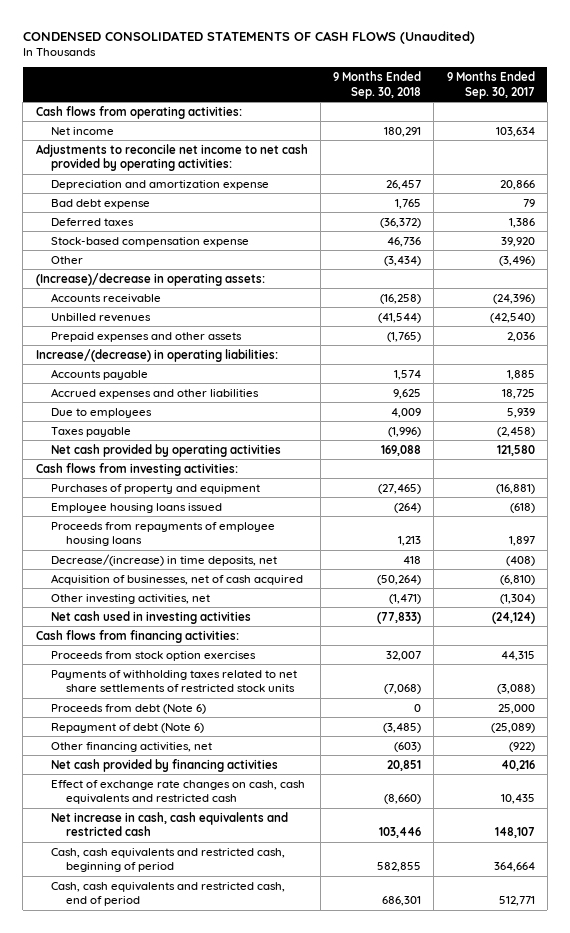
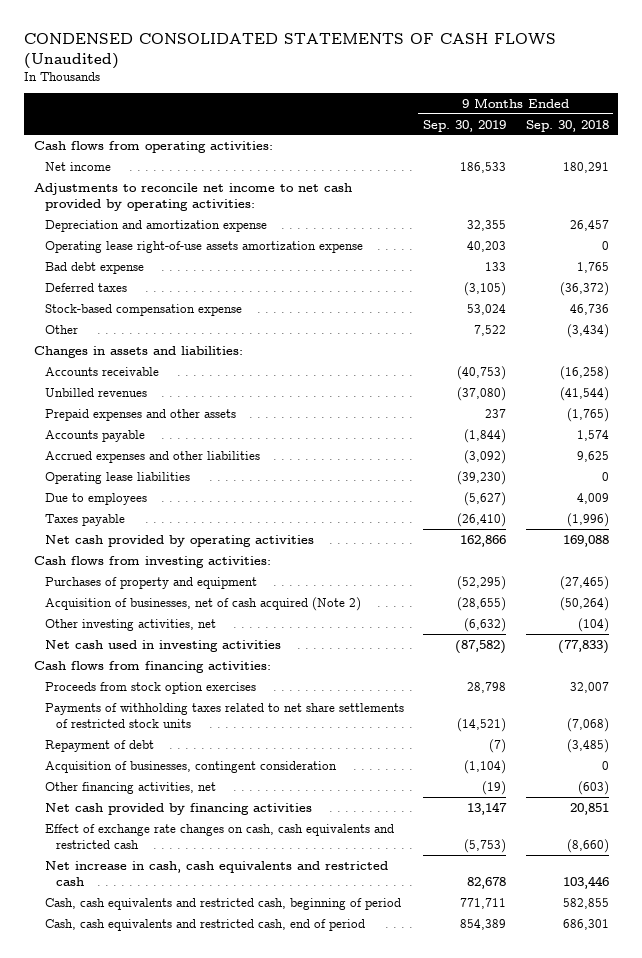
[446,70,535,99] 9 Months Ended Sep. 30, 2017 -> none
none -> [423,119,507,132] Sep. 30, 2019
none -> [44,240,363,253] Operating lease right-of-use assets amortization expense
[35,272,265,286] (Increase)/decrease in operating assets: -> none
none -> [33,345,243,358] Changes in assets and liabilities:
[35,348,278,362] Increase/(decrease) in operating liabilities: -> none
none -> [44,471,190,484] Operating lease liabilities
[50,502,222,513] Employee housing loans issued -> none
[50,521,275,547] Proceeds from repayments of employee housing loans -> none
[50,553,277,566] Decrease/(increase) in time deposits, net -> none
[50,573,303,585] Acquisition of businesses, net of cash acquired -> [44,596,361,611] Acquisition of businesses, net of cash acquired (Note 2)
[389,593,422,604] (1,471) -> [577,617,609,632] (104)
[50,703,206,714] Proceeds from debt (Note 6) -> none
[50,722,204,733] Repayment of debt (Note 6) -> [44,739,154,752] Repayment of debt
none -> [44,760,337,773] Acquisition of businesses, contingent consideration

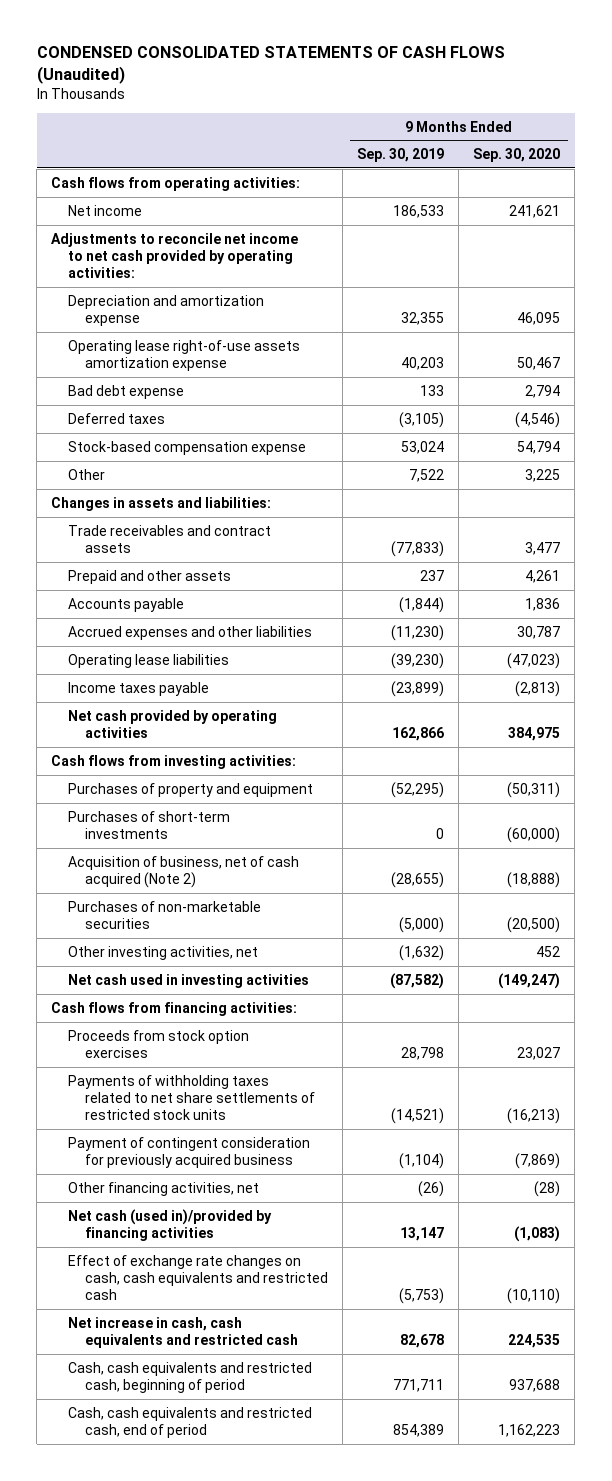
[525,119,609,132] Sep. 30, 2018 -> none
none -> [473,148,561,163] Sep. 30, 2020
[44,366,159,376] Accounts receivable -> none
[44,387,147,397] Unbilled revenues -> none
none -> [68,524,272,553] Trade receivables and contract assets
[44,408,236,421] Prepaid expenses and other assets -> [68,569,232,584] Prepaid and other assets
[464,449,507,464] (3,092) -> [391,624,445,641] (11,230)
[44,492,147,505] Due to employees -> none
[44,513,125,526] Taxes payable -> [68,681,210,696] Income taxes payable
[457,512,507,527] (26,410) -> [391,680,445,697] (23,899)
none -> [68,810,231,839] Purchases of short-term investments
[44,596,361,611] Acquisition of businesses, net of cash acquired (Note 2) -> [68,855,300,888] Acquisition of business, net of cash acquired (Note 2)
none -> [68,900,262,929] Purchases of non-marketable securities
[464,617,507,632] (6,632) -> [399,944,445,961] (1,632)
[44,739,154,752] Repayment of debt -> none
[44,760,337,773] Acquisition of businesses, contingent consideration -> [68,1136,311,1168] Payment of contingent consideration for previously acquired business
[482,780,507,795] (19) -> [418,1180,445,1197] (26)
[44,802,312,815] Net cash provided by financing activities -> [68,1208,273,1241] Net cash (used in)/provided by financing activities

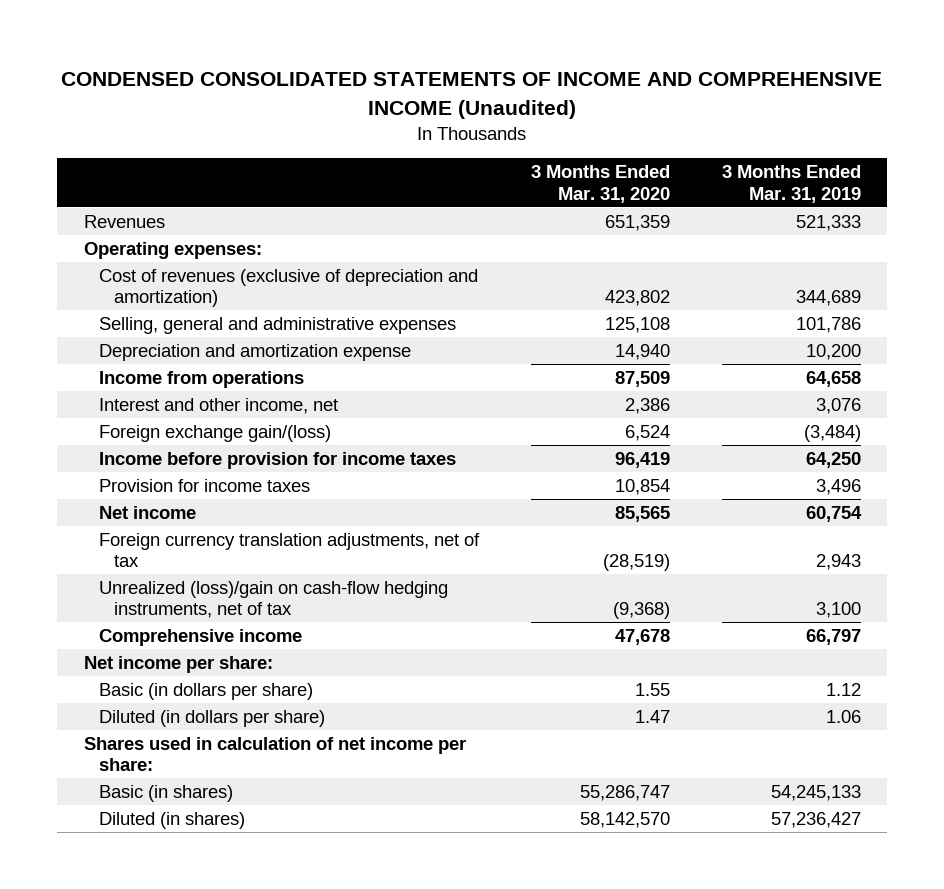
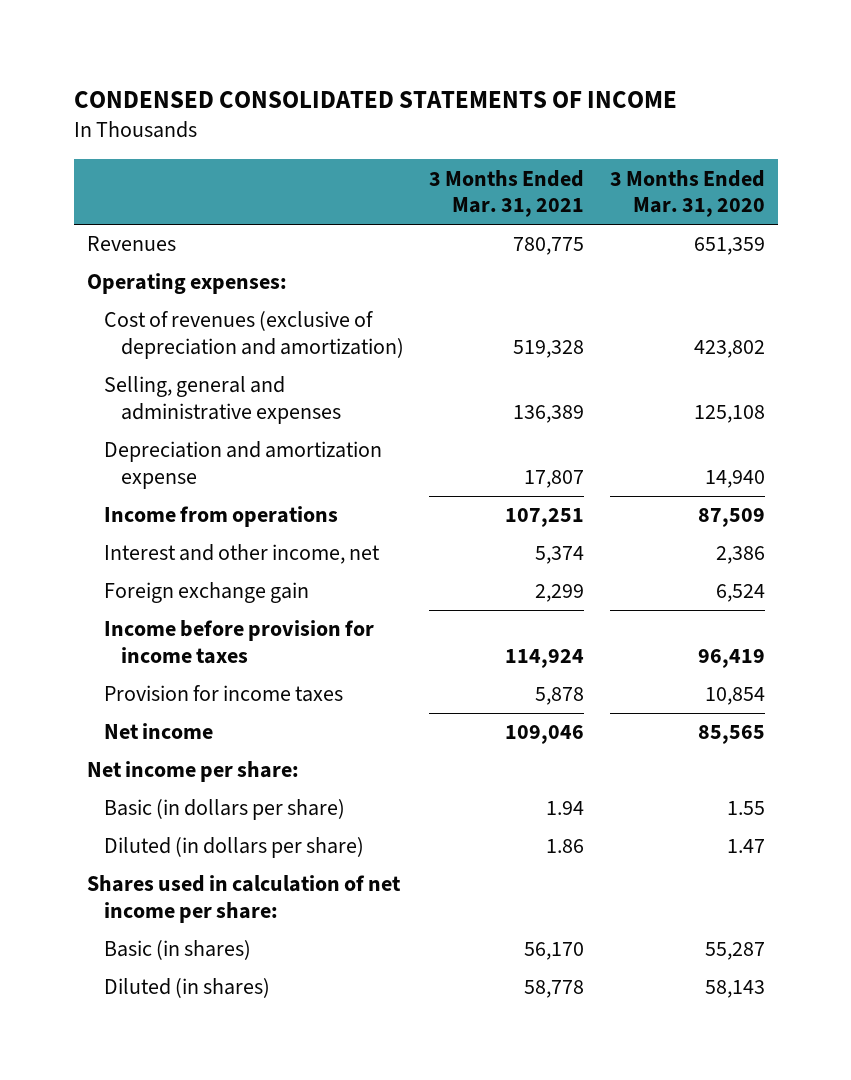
[61,72,883,119] CONDENSED CONSOLIDATED STATEMENTS OF INCOME AND COMPREHENSIVE INCOME (Unaudited) -> [73,90,677,108] CONDENSED CONSOLIDATED STATEMENTS OF INCOME
[721,164,861,203] 3 Months Ended Mar. 31, 2019 -> none
none -> [429,169,585,218] 3 Months Ended Mar. 31, 2021
[98,424,331,442] Foreign exchange gain/(loss) -> [103,582,309,604] Foreign exchange gain
[98,532,480,568] Foreign currency translation adjustments, net of tax -> none
[98,580,448,619] Unrealized (loss)/gain on cash-flow hedging instruments, net of tax -> none
[98,628,302,646] Comprehensive income -> none
[579,784,670,801] 55,286,747 -> [704,942,765,961] 55,287
[579,811,670,828] 58,142,570 -> [704,980,765,999] 58,143

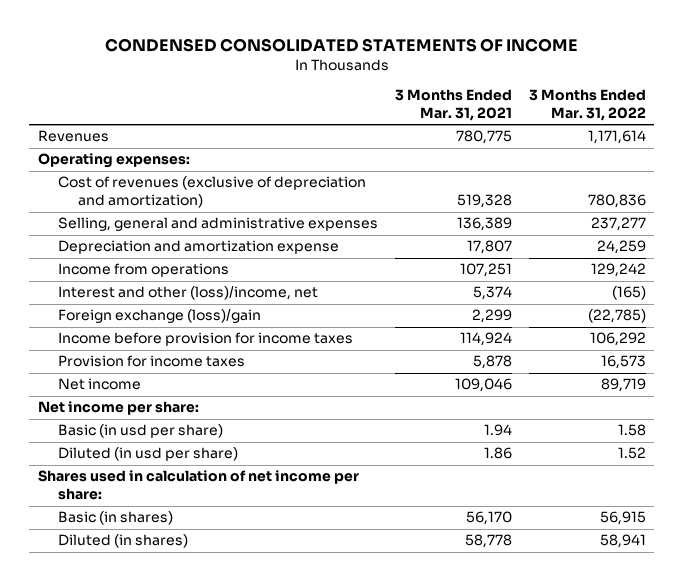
[609,169,765,218] 3 Months Ended Mar. 31, 2020 -> none
none -> [528,89,646,121] 3 Months Ended Mar. 31, 2022
[103,544,380,565] Interest and other income, net -> [57,286,318,301] Interest and other (loss)/income, net
[103,582,309,604] Foreign exchange gain -> [57,309,261,324] Foreign exchange (loss)/gain
[103,799,345,821] Basic (in dollars per share) -> [57,424,223,439] Basic (in usd per share)
[103,837,364,859] Diluted (in dollars per share) -> [57,447,238,462] Diluted (in usd per share)

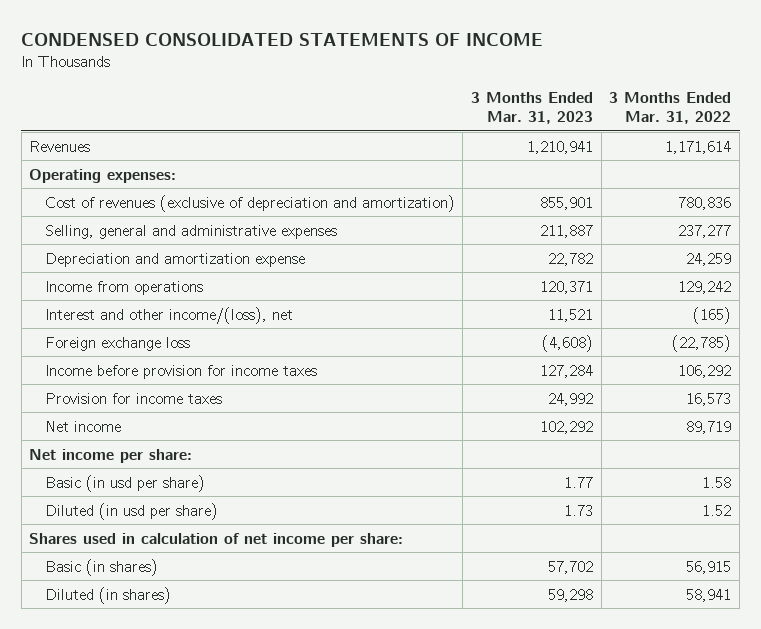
[394,89,512,121] 3 Months Ended Mar. 31, 2021 -> none
none -> [471,91,594,124] 3 Months Ended Mar. 31, 2023
[57,286,318,301] Interest and other (loss)/income, net -> [44,306,293,324] Interest and other income/(loss), net
[57,309,261,324] Foreign exchange (loss)/gain -> [44,336,190,351] Foreign exchange loss

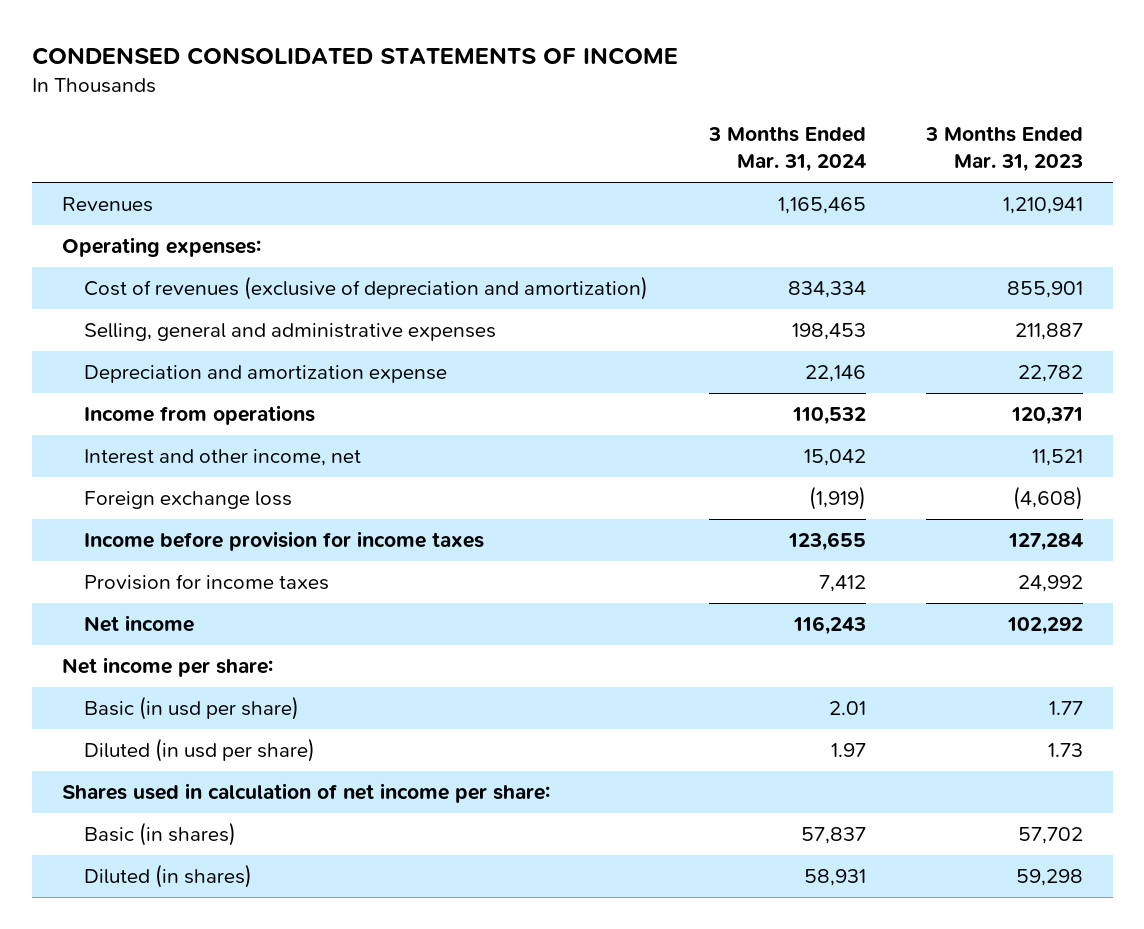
[609,91,732,124] 3 Months Ended Mar. 31, 2022 -> none
none -> [707,126,866,173] 3 Months Ended Mar. 31, 2024
[44,306,293,324] Interest and other income/(loss), net -> [84,449,362,467] Interest and other income, net

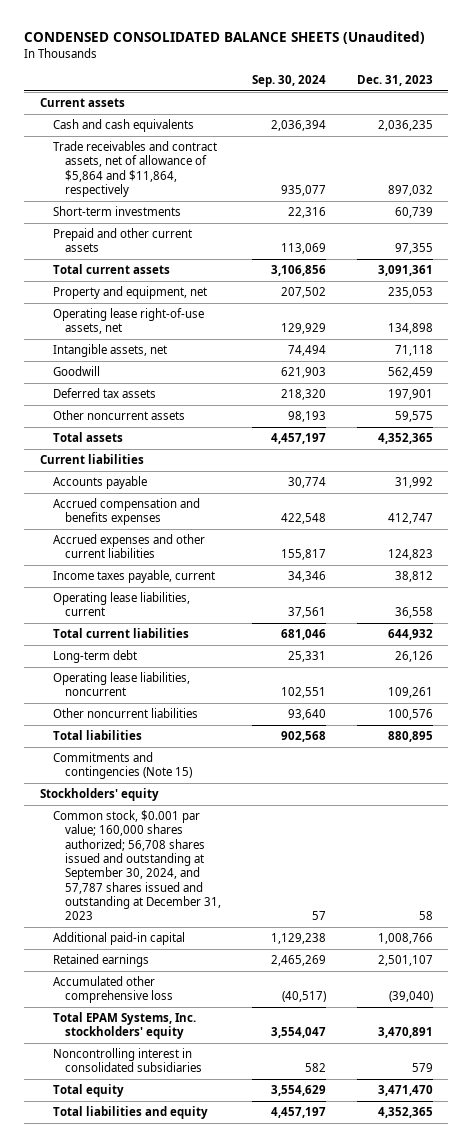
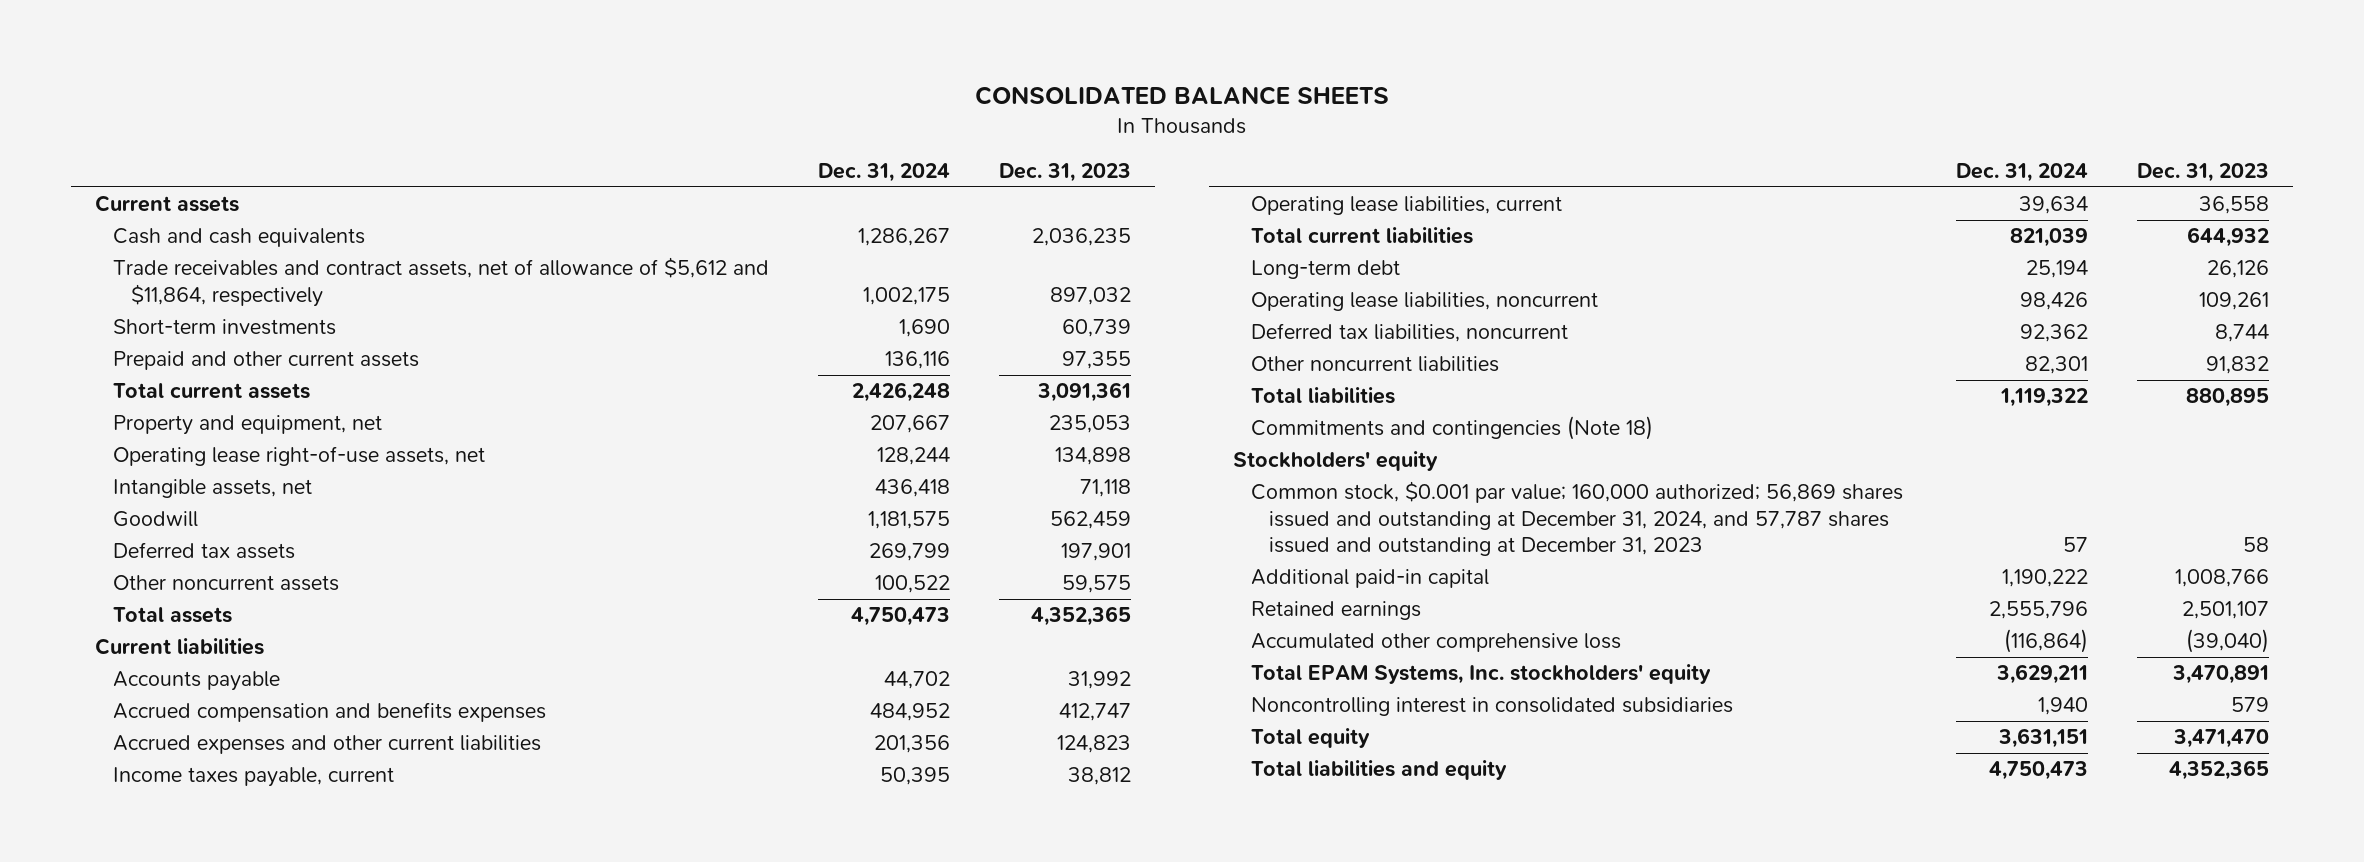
[24,31,426,45] CONDENSED CONSOLIDATED BALANCE SHEETS (Unaudited) -> [974,86,1389,106] CONSOLIDATED BALANCE SHEETS
[252,75,327,88] Sep. 30, 2024 -> none
none -> [817,162,950,182] Dec. 31, 2024
[52,140,217,197] Trade receivables and contract assets, net of allowance of $5,864 and $11,864, respectively -> [112,257,769,307] Trade receivables and contract assets, net of allowance of $5,612 and $11,864, respectively
none -> [1251,323,1569,343] Deferred tax liabilities, noncurrent
[387,708,433,720] 100,576 -> [2205,356,2269,375] 91,832
[52,751,193,780] Commitments and contingencies (Note 15) -> [1251,416,1654,441] Commitments and contingencies (Note 18)
[52,809,222,921] Common stock, $0.001 par value; 160,000 shares authorized; 56,708 shares issued and outstanding at September 30, 2024, and 57,787 shares issued and outstanding at December 31, 2023 -> [1251,481,1904,557] Common stock, $0.001 par value; 160,000 authorized; 56,869 shares issued and outstanding at December 31, 2024, and 57,787 shares issued and outstanding at December 31, 2023

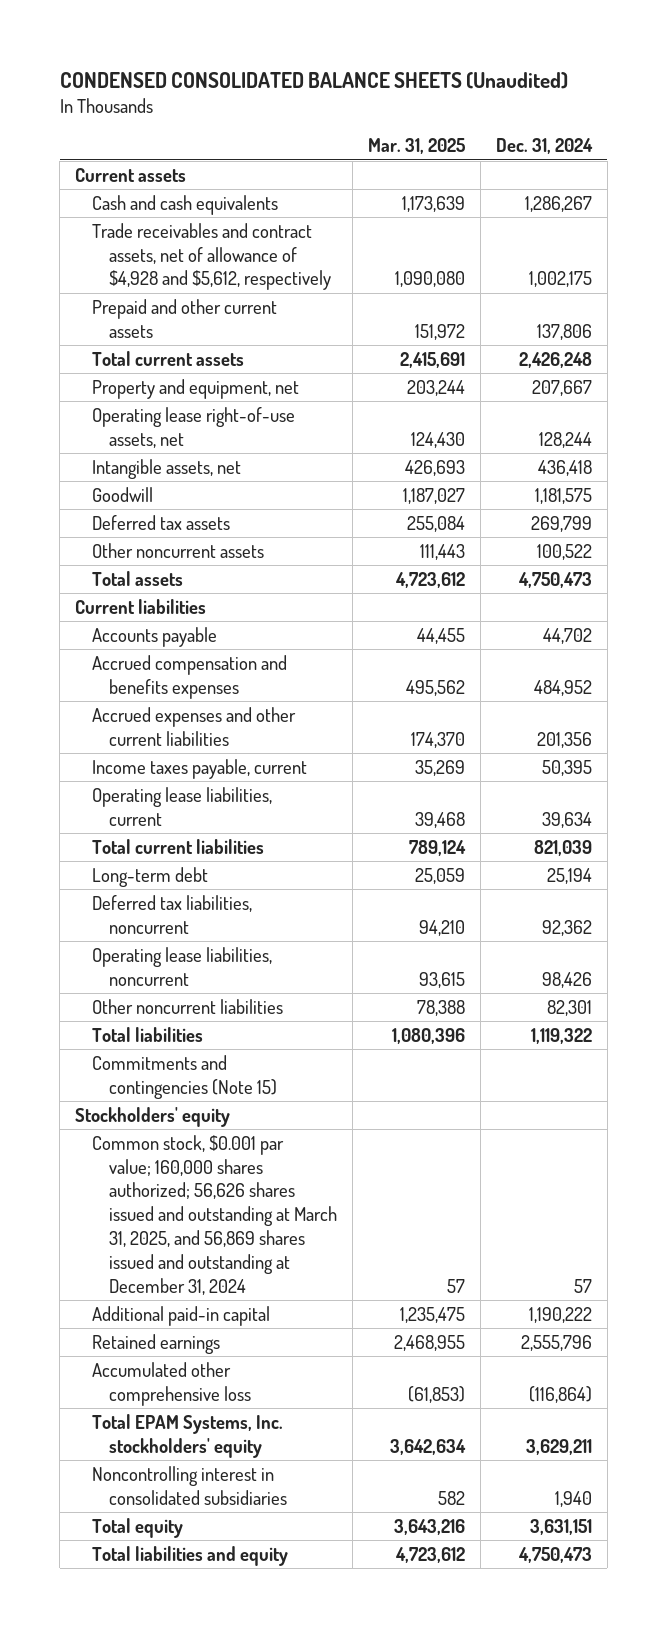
[974,86,1389,106] CONSOLIDATED BALANCE SHEETS -> [59,72,568,90] CONDENSED CONSOLIDATED BALANCE SHEETS (Unaudited)
[998,162,1131,182] Dec. 31, 2023 -> none
none -> [367,138,465,155] Mar. 31, 2025
[112,319,336,336] Short-term investments -> none
[112,257,769,307] Trade receivables and contract assets, net of allowance of $5,612 and $11,864, respectively -> [91,222,331,291] Trade receivables and contract assets, net of allowance of $4,928 and $5,612, respectively
[884,351,950,370] 136,116 -> [536,323,592,340] 137,806
[1251,292,1599,312] Operating lease liabilities, noncurrent -> [91,946,272,986] Operating lease liabilities, noncurrent
[1251,416,1654,441] Commitments and contingencies (Note 18) -> [91,1054,277,1099] Commitments and contingencies (Note 15)
[1251,481,1904,557] Common stock, $0.001 par value; 160,000 authorized; 56,869 shares issued and outstanding at December 31, 2024, and 57,787 shares issued and outstanding at December 31, 2023 -> [91,1134,337,1295] Common stock, $0.001 par value; 160,000 shares authorized; 56,626 shares issued and outstanding at March 31, 2025, and 56,869 shares issued and outstanding at December 31, 2024

